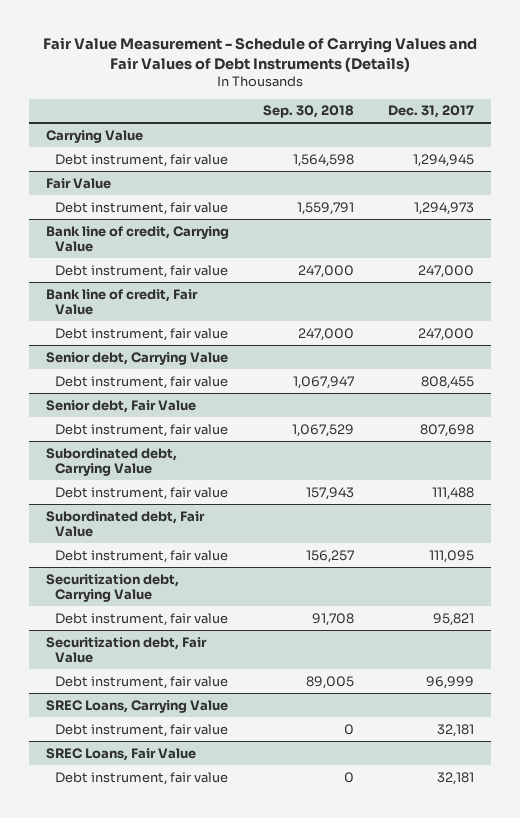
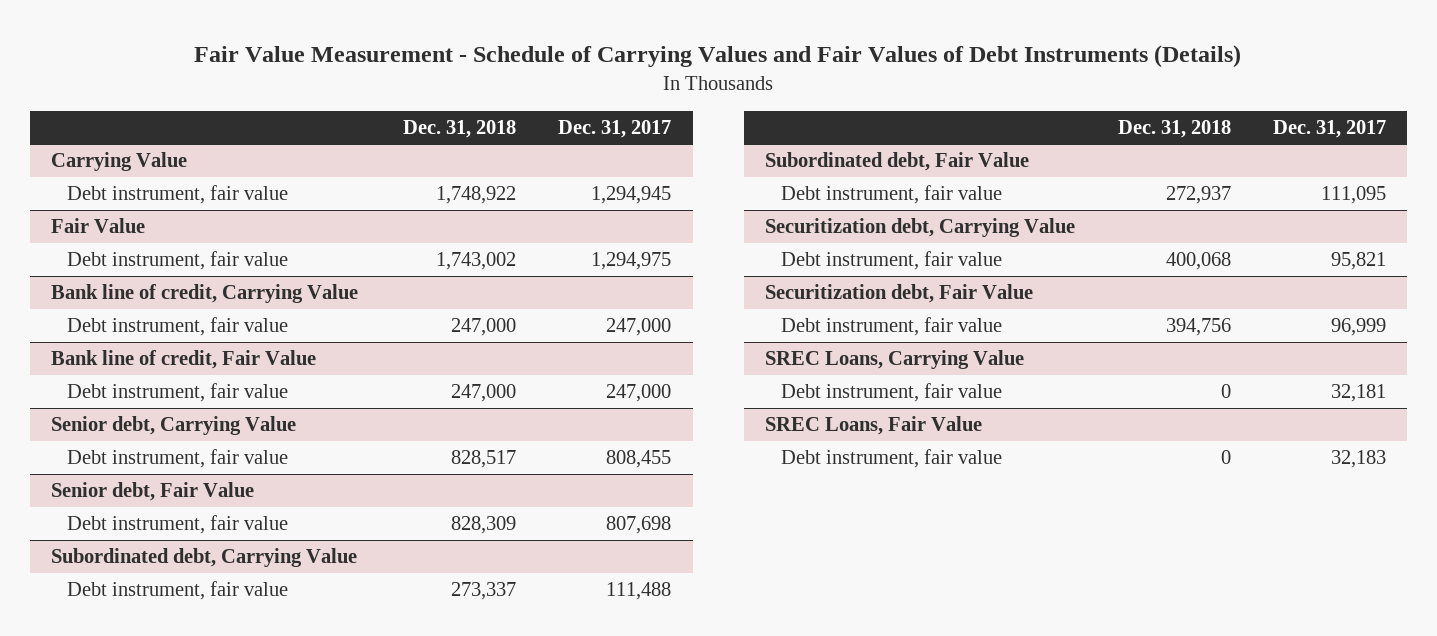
[262,105,354,119] Sep. 30, 2018 -> none
none -> [403,119,517,138] Dec. 31, 2018
[413,201,474,215] 1,294,973 -> [591,252,672,271] 1,294,975
[436,771,474,785] 32,181 -> [1330,450,1386,469] 32,183

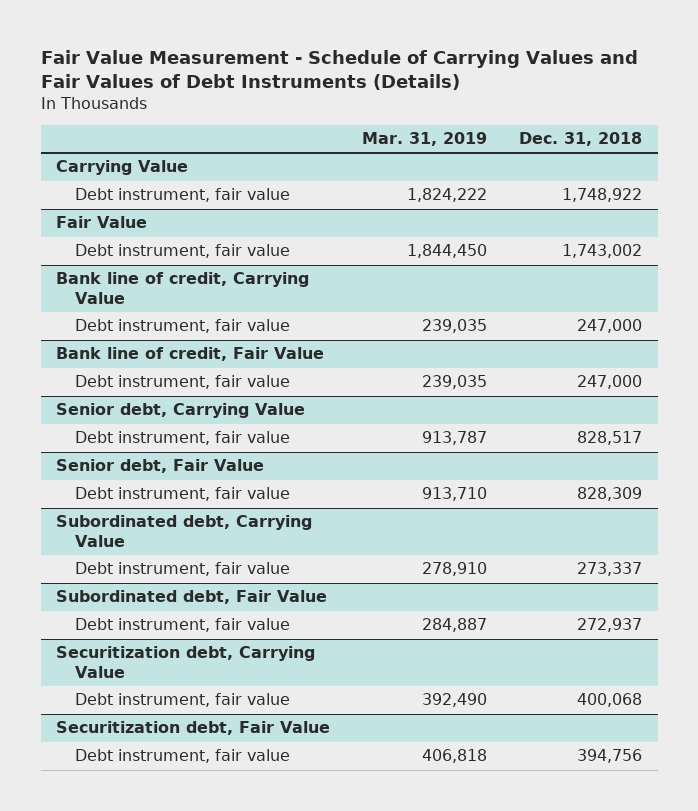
[558,119,672,138] Dec. 31, 2017 -> none
none -> [362,132,488,147] Mar. 31, 2019
[765,350,1025,370] SREC Loans, Carrying Value -> none
[781,383,1003,403] Debt instrument, fair value -> none
[765,416,983,436] SREC Loans, Fair Value -> none
[781,449,1003,469] Debt instrument, fair value -> none

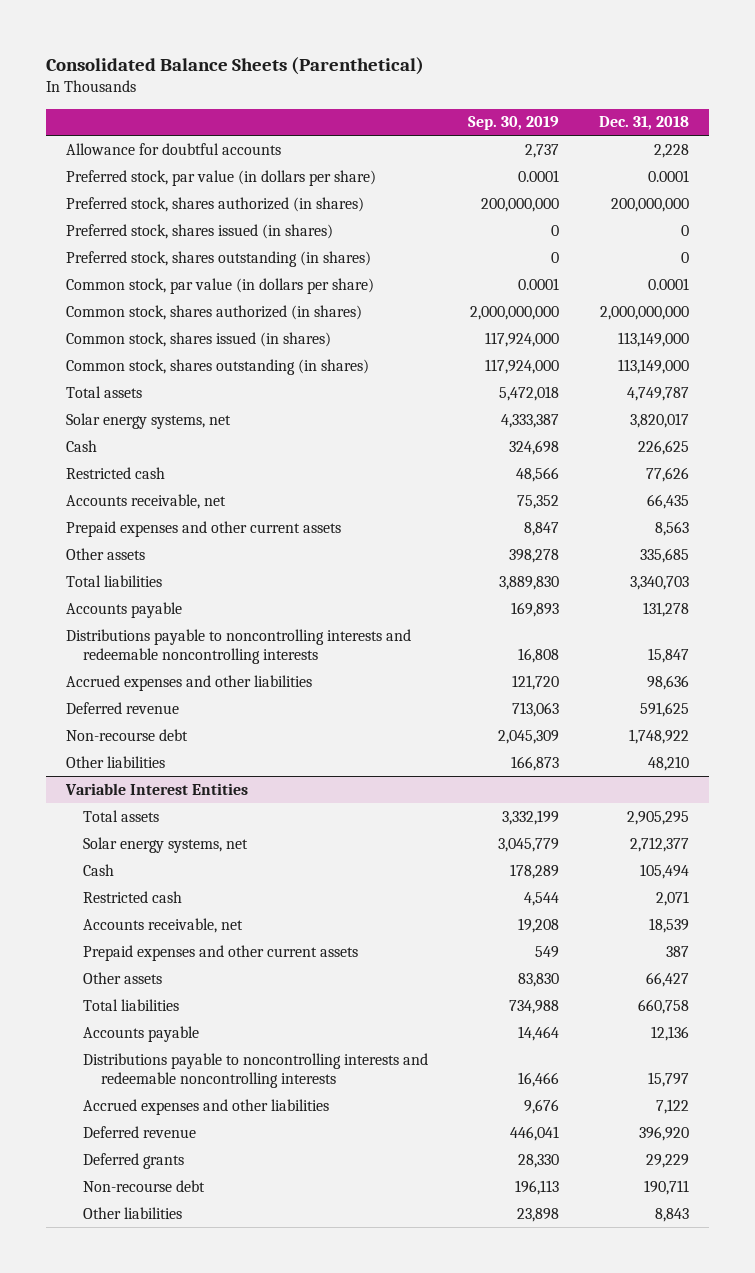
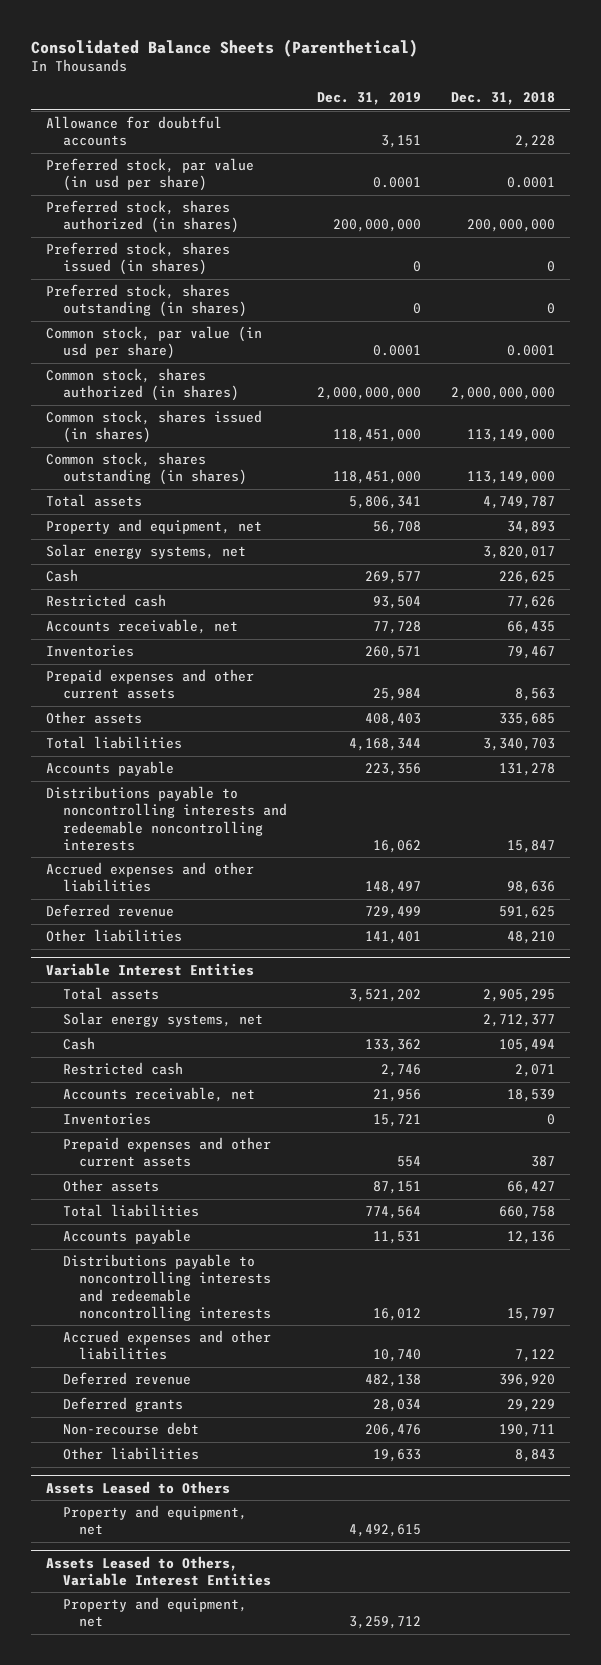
[468,116,560,131] Sep. 30, 2019 -> none
none -> [316,92,421,106] Dec. 31, 2019
[65,169,376,186] Preferred stock, par value (in dollars per share) -> [46,158,255,192] Preferred stock, par value (in usd per share)
[65,277,374,294] Common stock, par value (in dollars per share) -> [46,326,263,360] Common stock, par value (in usd per share)
none -> [46,519,263,535] Property and equipment, net
none -> [46,645,135,658] Inventories
[65,728,188,741] Non-recourse debt -> none
none -> [62,1113,151,1126] Inventories
none -> [46,1480,231,1494] Assets Leased to Others
none -> [62,1505,247,1536] Property and equipment, net
none -> [46,1555,271,1586] Assets Leased to Others, Variable Interest Entities
none -> [62,1597,247,1628] Property and equipment, net

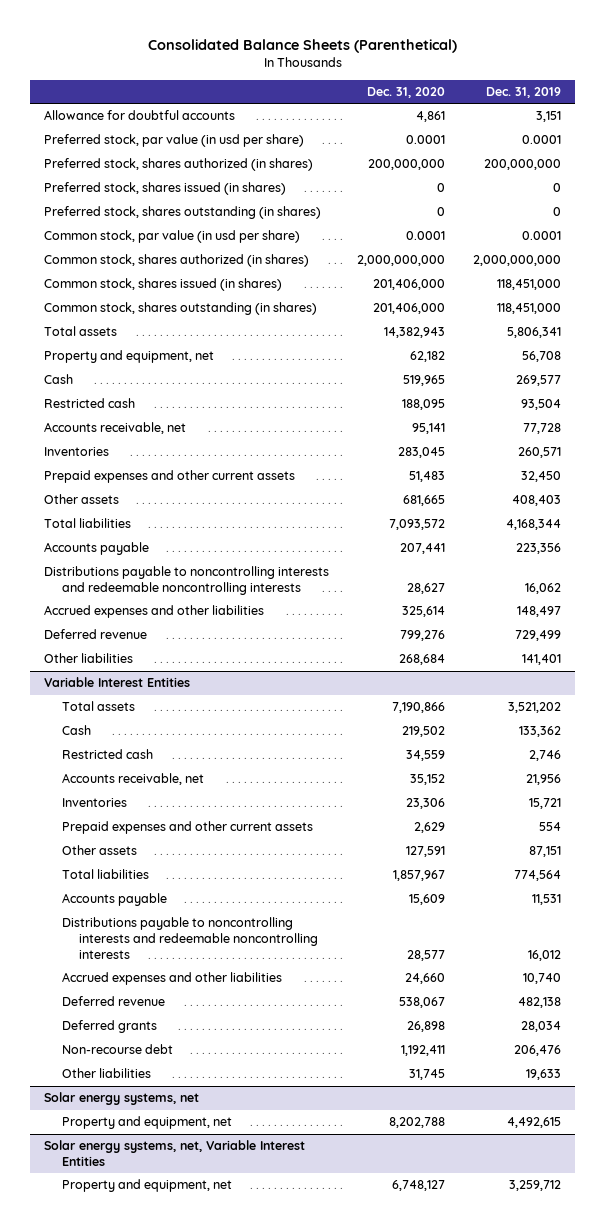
[451,92,556,106] Dec. 31, 2018 -> none
none -> [367,87,446,99] Dec. 31, 2020
[46,544,247,560] Solar energy systems, net -> none
[372,688,421,702] 25,984 -> [521,471,562,483] 32,450
[62,1012,263,1028] Solar energy systems, net -> none
[46,1480,231,1494] Assets Leased to Others -> [44,1092,200,1106] Solar energy systems, net
[46,1555,271,1586] Assets Leased to Others, Variable Interest Entities -> none
none -> [44,1140,306,1166] Solar energy systems, net, Variable Interest Entities

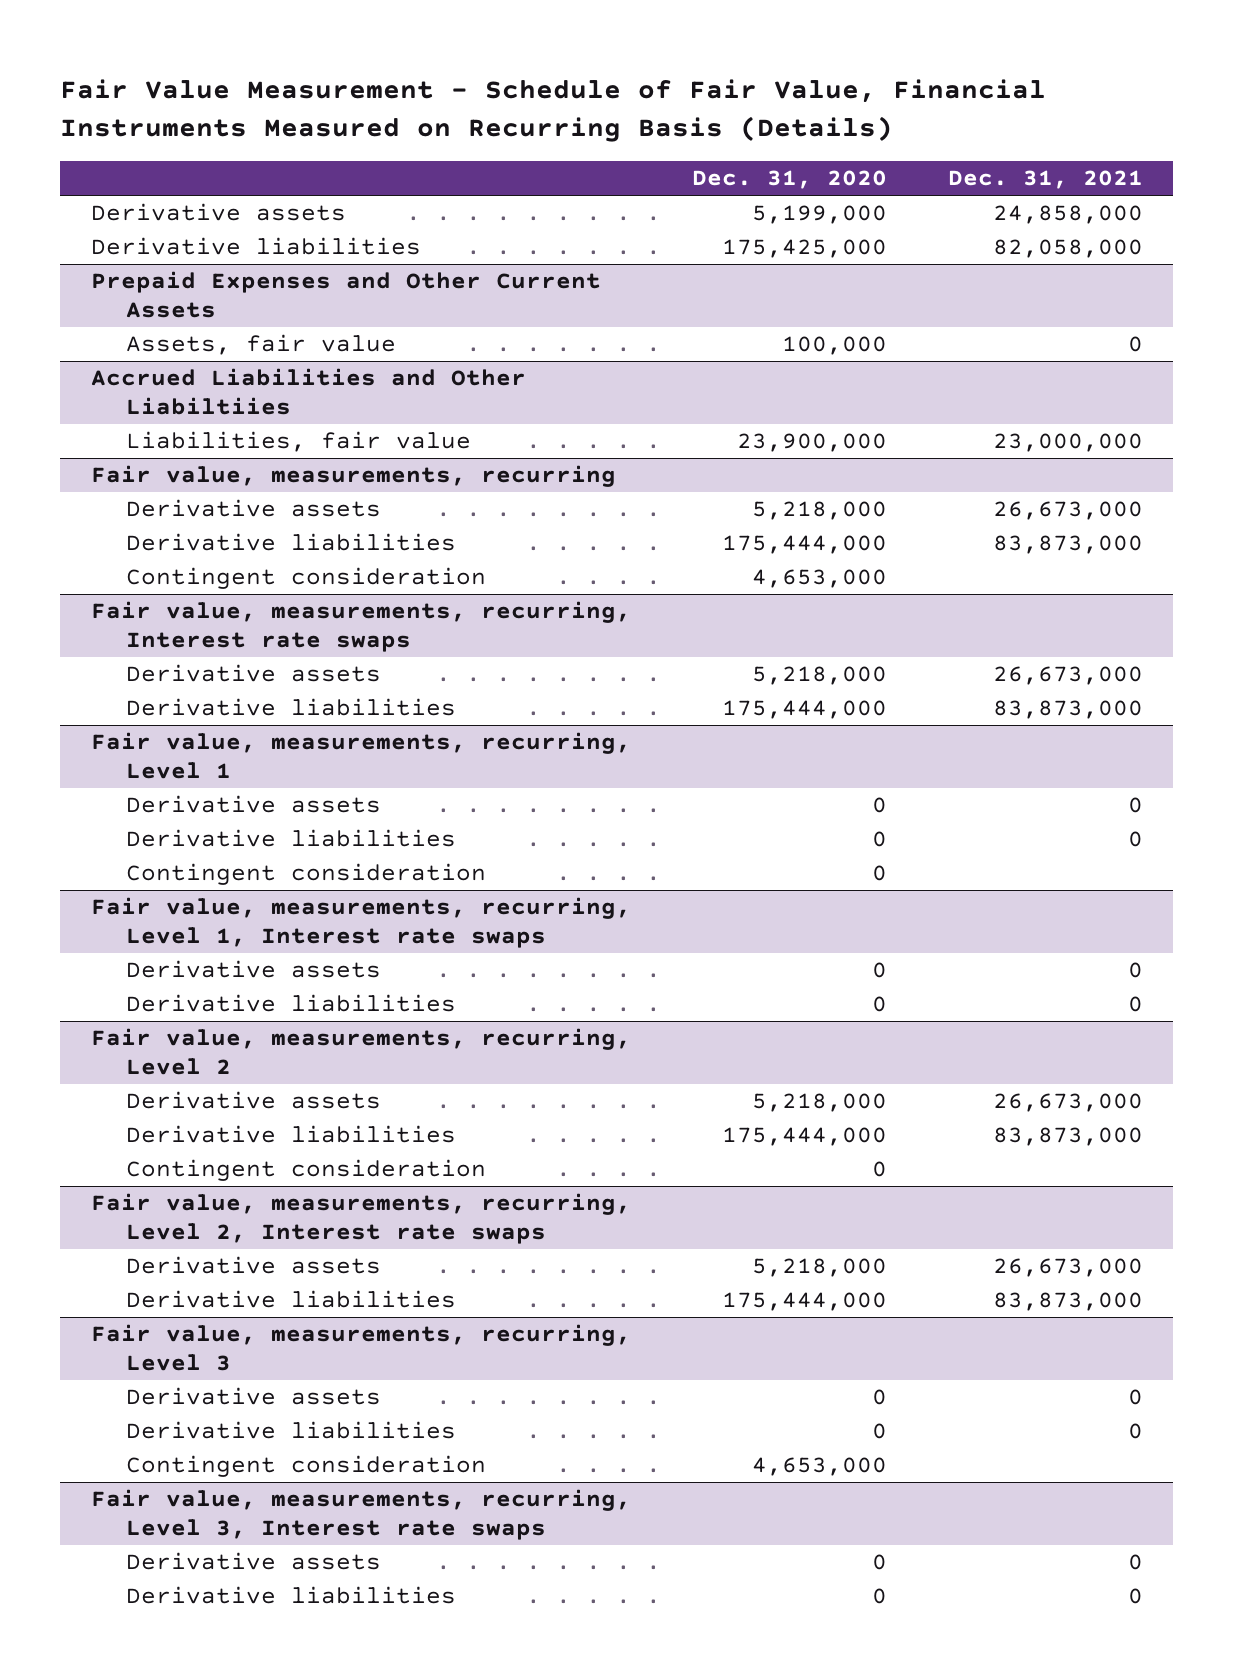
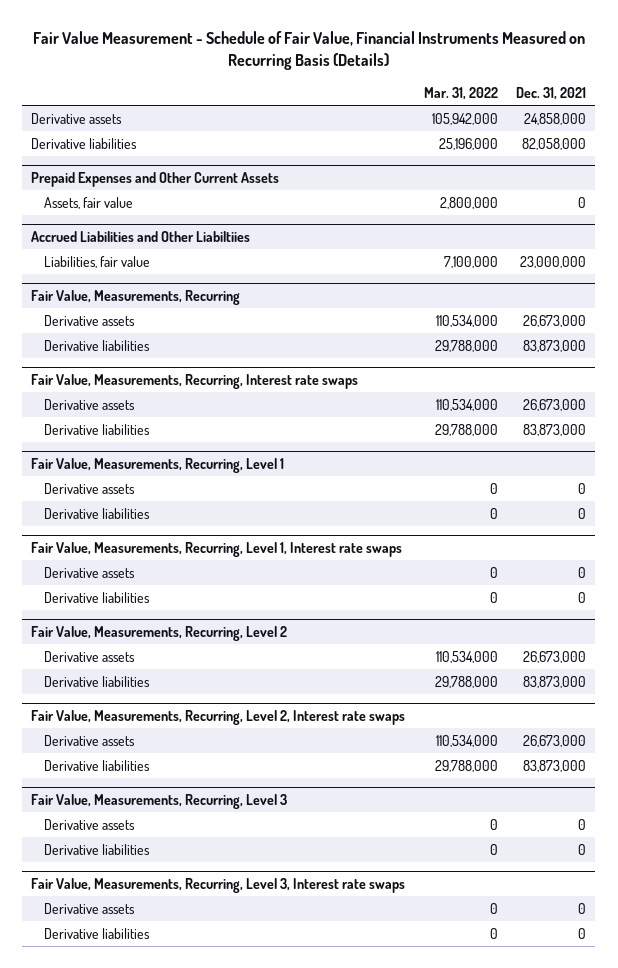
[691,170,887,190] Dec. 31, 2020 -> none
none -> [423,86,498,100] Mar. 31, 2022
[90,465,616,488] Fair value, measurements, recurring -> [31,289,241,305] Fair Value, Measurements, Recurring
[126,567,487,590] Contingent consideration -> none
[90,601,631,652] Fair value, measurements, recurring, Interest rate swaps -> [31,373,359,389] Fair Value, Measurements, Recurring, Interest rate swaps
[90,732,631,779] Fair value, measurements, recurring, Level 1 -> [31,457,285,473] Fair Value, Measurements, Recurring, Level 1
[126,863,487,886] Contingent consideration -> none
[90,897,631,948] Fair value, measurements, recurring, Level 1, Interest rate swaps -> [31,541,403,557] Fair Value, Measurements, Recurring, Level 1, Interest rate swaps
[90,1028,631,1075] Fair value, measurements, recurring, Level 2 -> [31,625,288,641] Fair Value, Measurements, Recurring, Level 2
[126,1159,487,1182] Contingent consideration -> none
[90,1193,631,1244] Fair value, measurements, recurring, Level 2, Interest rate swaps -> [31,709,406,725] Fair Value, Measurements, Recurring, Level 2, Interest rate swaps
[90,1324,631,1371] Fair value, measurements, recurring, Level 3 -> [31,793,288,809] Fair Value, Measurements, Recurring, Level 3
[126,1455,487,1478] Contingent consideration -> none
[90,1489,631,1540] Fair value, measurements, recurring, Level 3, Interest rate swaps -> [31,877,406,893] Fair Value, Measurements, Recurring, Level 3, Interest rate swaps

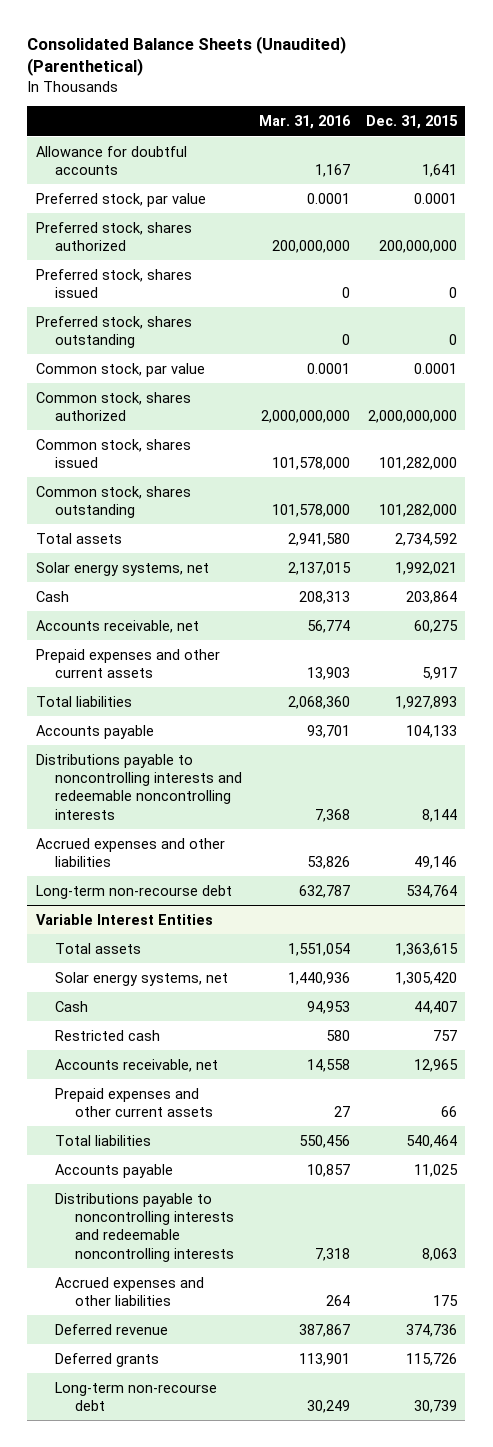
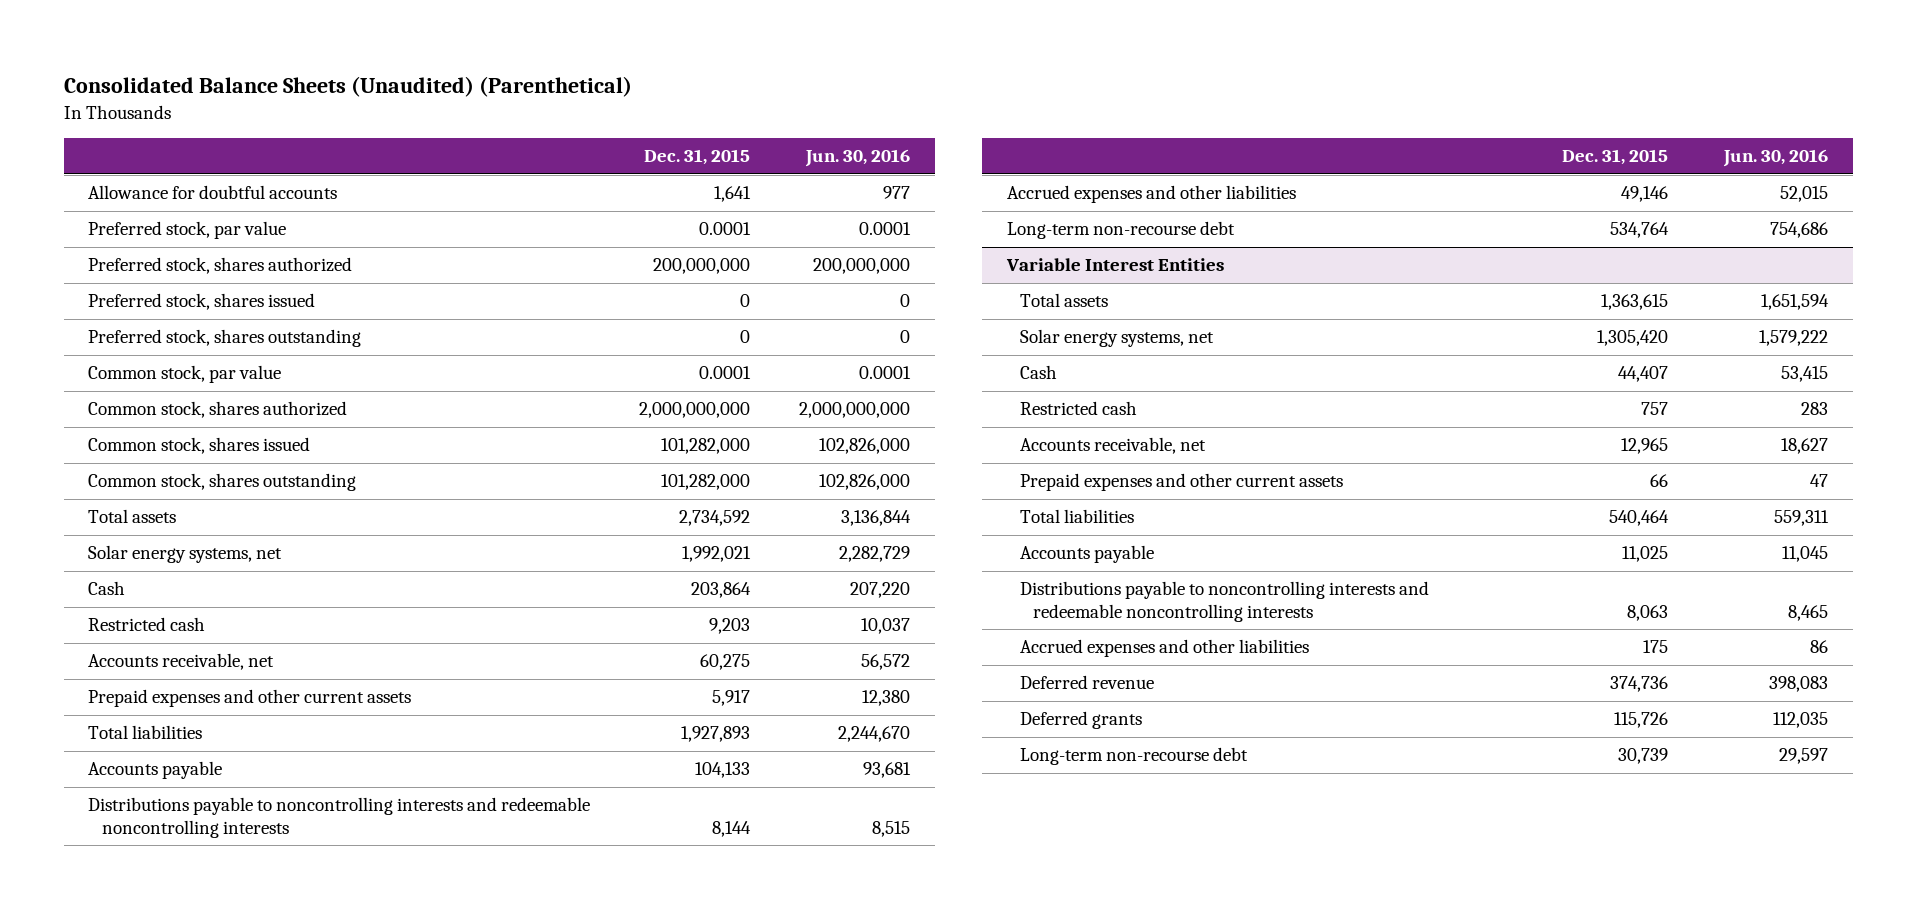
[258,115,351,130] Mar. 31, 2016 -> none
none -> [805,149,911,168] Jun. 30, 2016
none -> [88,617,206,632] Restricted cash

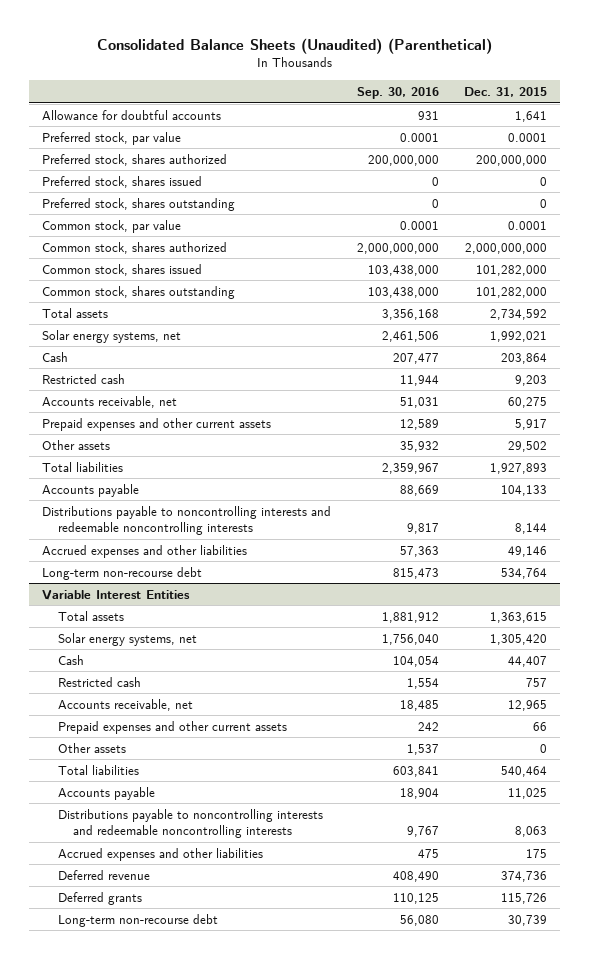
[805,149,911,168] Jun. 30, 2016 -> none
none -> [356,86,439,99] Sep. 30, 2016
none -> [42,439,111,450] Other assets
none -> [57,742,126,753] Other assets

